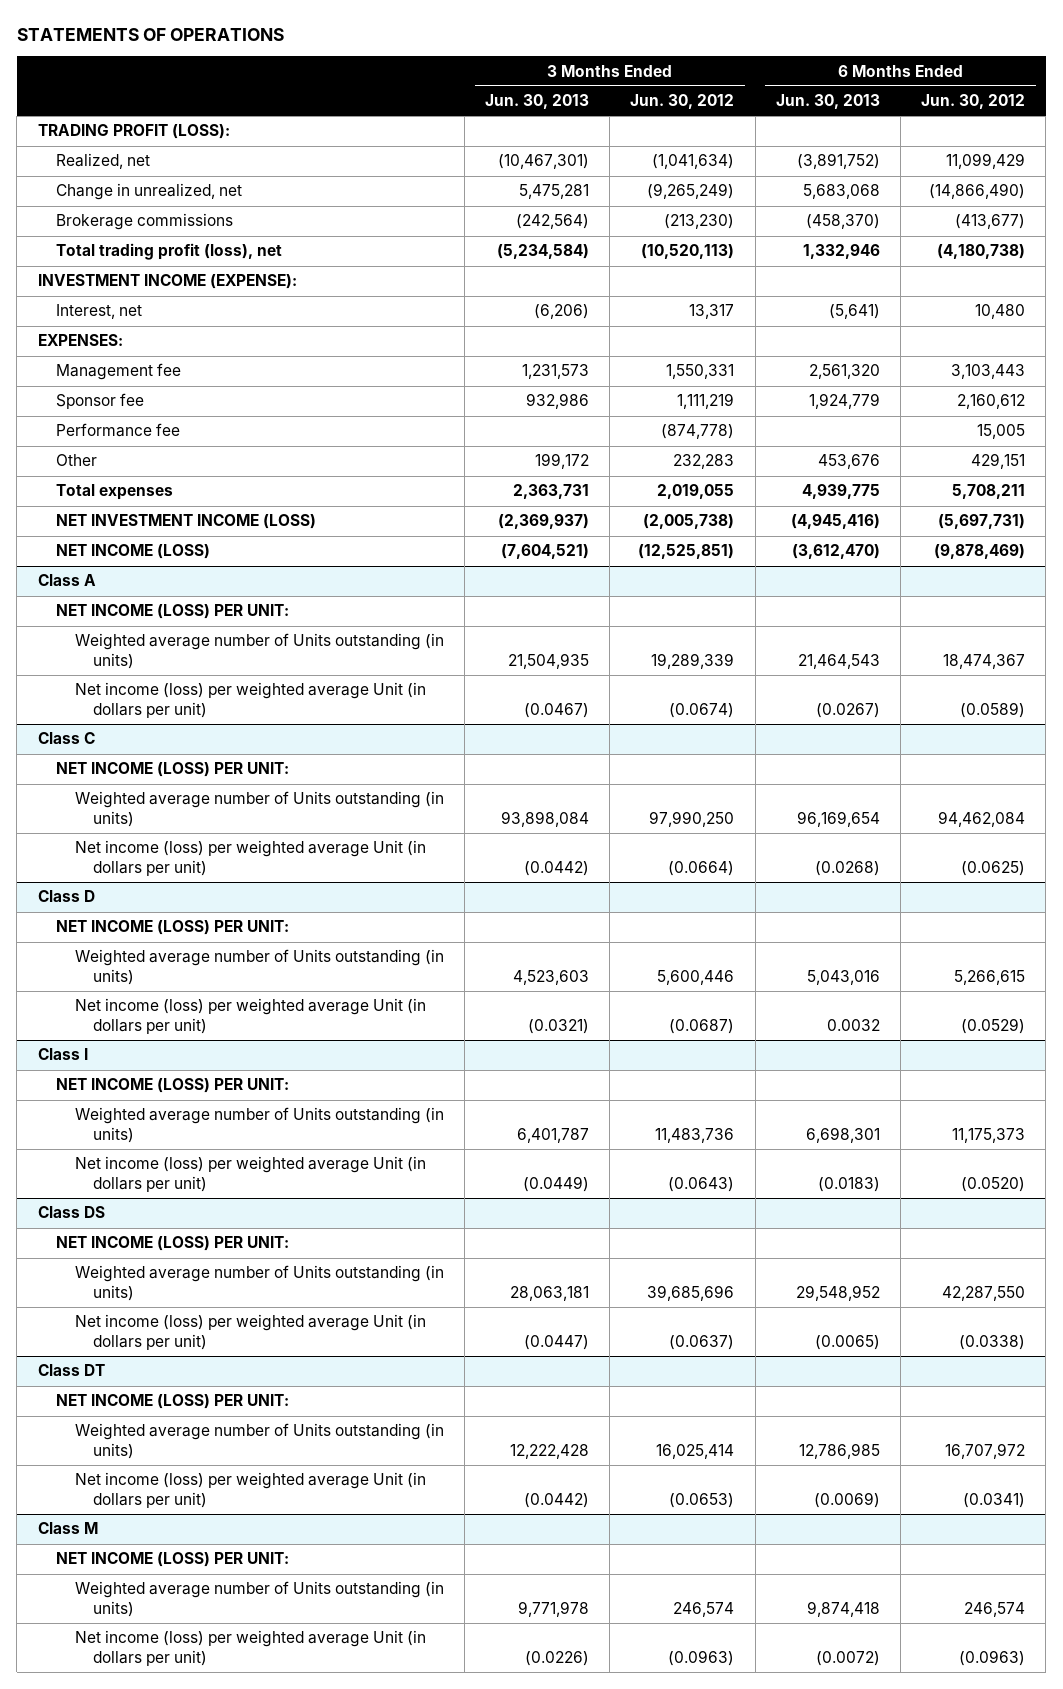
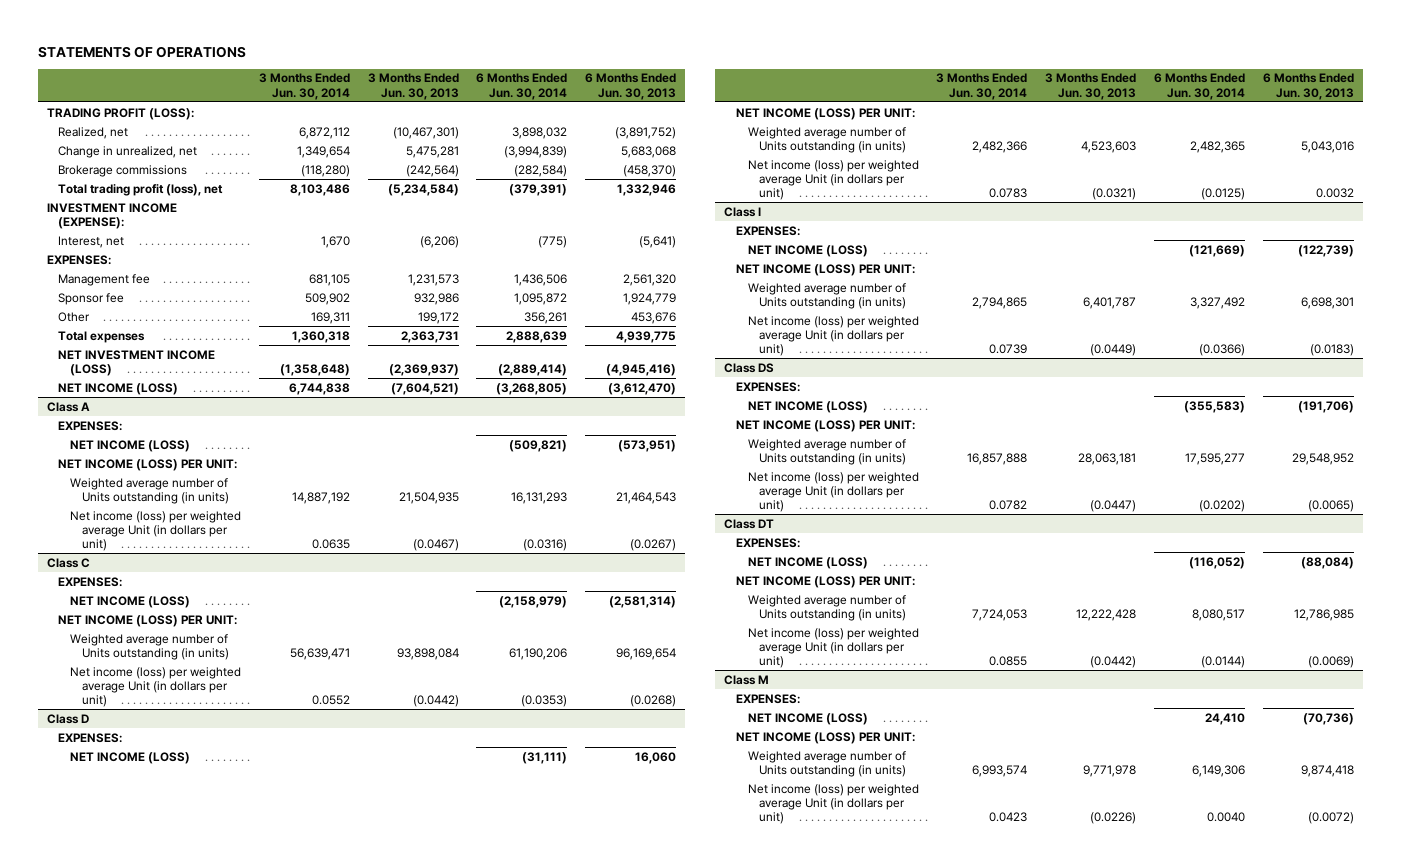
[630,94,735,110] Jun. 30, 2012 -> none
[921,94,1026,110] Jun. 30, 2012 -> none
none -> [258,73,350,100] 3 Months Ended Jun. 30, 2014
none -> [476,73,568,100] 6 Months Ended Jun. 30, 2014
[56,423,181,438] Performance fee -> none
none -> [58,420,123,431] EXPENSES:
none -> [69,439,190,452] NET INCOME (LOSS)
none -> [58,576,123,587] EXPENSES:
none -> [69,595,190,608] NET INCOME (LOSS)
none -> [58,732,123,743] EXPENSES:
none -> [69,751,190,764] NET INCOME (LOSS)
none -> [735,225,800,236] EXPENSES:
none -> [747,244,868,257] NET INCOME (LOSS)
none -> [735,381,800,392] EXPENSES:
none -> [747,400,868,413] NET INCOME (LOSS)
none -> [735,537,800,548] EXPENSES:
none -> [747,556,868,569] NET INCOME (LOSS)
none -> [735,693,800,704] EXPENSES:
none -> [747,712,868,725] NET INCOME (LOSS)

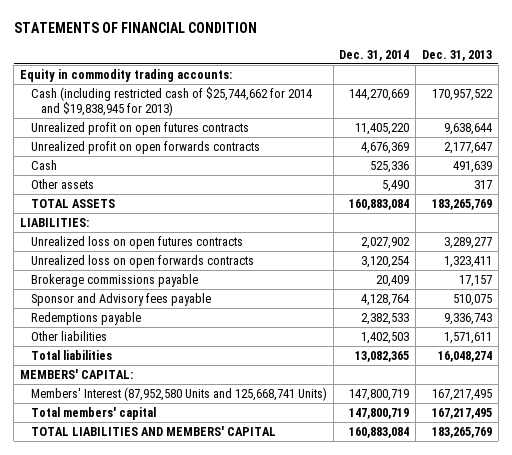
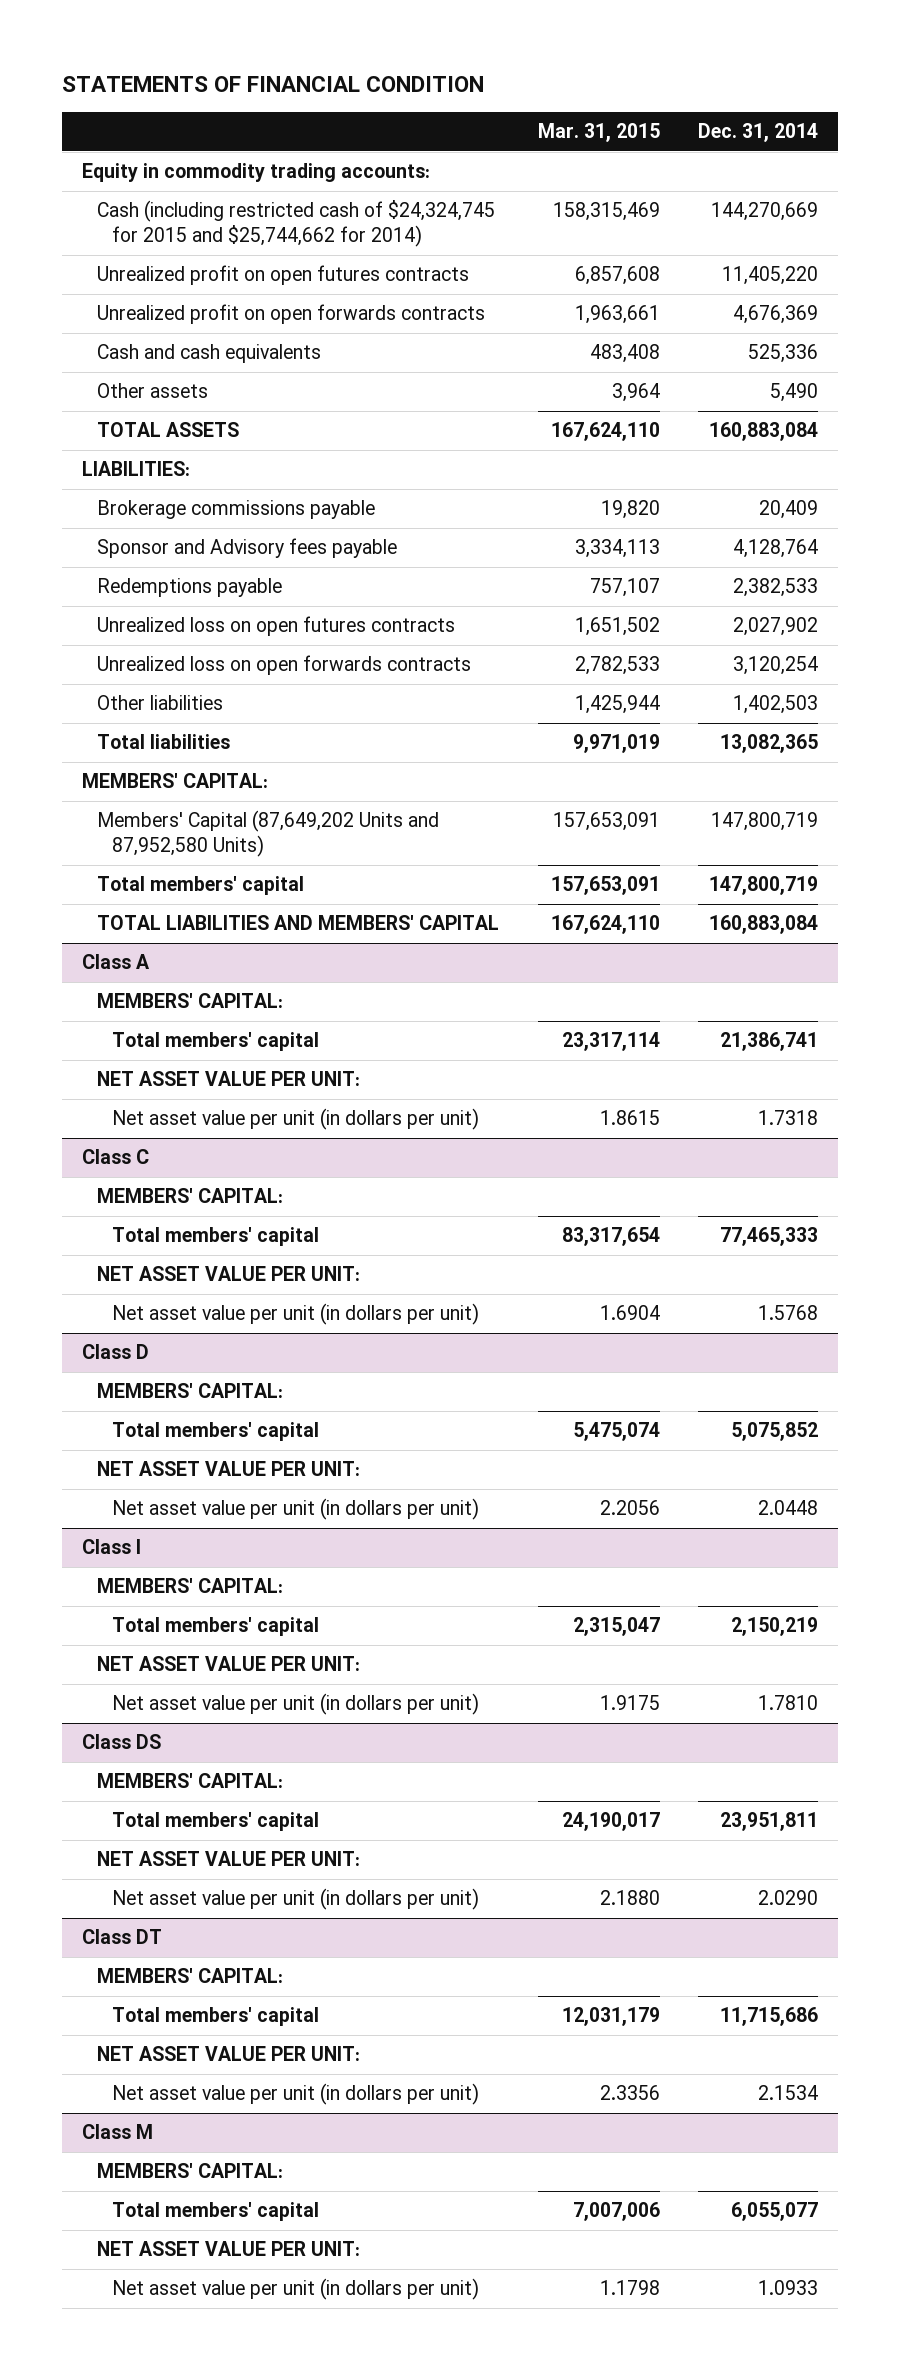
[422,49,493,61] Dec. 31, 2013 -> none
none -> [537,123,660,143] Mar. 31, 2015
[30,86,312,117] Cash (including restricted cash of $25,744,662 for 2014 and $19,838,945 for 2013) -> [96,200,495,248] Cash (including restricted cash of $24,324,745 for 2015 and $25,744,662 for 2014)
[30,159,57,170] Cash -> [96,344,321,364] Cash and cash equivalents
[30,235,243,249] Unrealized loss on open futures contracts -> [96,616,455,637] Unrealized loss on open futures contracts
[30,254,254,268] Unrealized loss on open forwards contracts -> [96,655,471,676] Unrealized loss on open forwards contracts
[30,386,327,401] Members' Interest (87,952,580 Units and 125,668,741 Units) -> [96,810,439,858] Members' Capital (87,649,202 Units and 87,952,580 Units)
none -> [81,954,150,970] Class A
none -> [96,993,283,1009] MEMBERS' CAPITAL:
none -> [111,1032,319,1052] Total members' capital
none -> [96,1071,360,1087] NET ASSET VALUE PER UNIT:
none -> [111,1108,479,1131] Net asset value per unit (in dollars per unit)
none -> [81,1149,149,1165] Class C
none -> [96,1188,283,1204] MEMBERS' CAPITAL:
none -> [111,1227,319,1247] Total members' capital
none -> [96,1266,360,1282] NET ASSET VALUE PER UNIT:
none -> [111,1303,479,1326] Net asset value per unit (in dollars per unit)
none -> [81,1344,149,1360] Class D
none -> [96,1383,283,1399] MEMBERS' CAPITAL:
none -> [111,1422,319,1442] Total members' capital
none -> [96,1461,360,1477] NET ASSET VALUE PER UNIT:
none -> [111,1498,479,1521] Net asset value per unit (in dollars per unit)
none -> [81,1539,141,1555] Class I
none -> [96,1578,283,1594] MEMBERS' CAPITAL:
none -> [111,1617,319,1637] Total members' capital
none -> [96,1656,360,1672] NET ASSET VALUE PER UNIT:
none -> [111,1693,479,1716] Net asset value per unit (in dollars per unit)
none -> [81,1734,161,1750] Class DS
none -> [96,1773,283,1789] MEMBERS' CAPITAL:
none -> [111,1812,319,1832] Total members' capital
none -> [96,1851,360,1867] NET ASSET VALUE PER UNIT:
none -> [111,1888,479,1911] Net asset value per unit (in dollars per unit)
none -> [81,1929,162,1945] Class DT
none -> [96,1968,283,1984] MEMBERS' CAPITAL:
none -> [111,2007,319,2027] Total members' capital
none -> [96,2046,360,2062] NET ASSET VALUE PER UNIT:
none -> [111,2083,479,2106] Net asset value per unit (in dollars per unit)
none -> [81,2124,153,2140] Class M
none -> [96,2163,283,2179] MEMBERS' CAPITAL:
none -> [111,2202,319,2222] Total members' capital
none -> [96,2241,360,2257] NET ASSET VALUE PER UNIT:
none -> [111,2278,479,2301] Net asset value per unit (in dollars per unit)

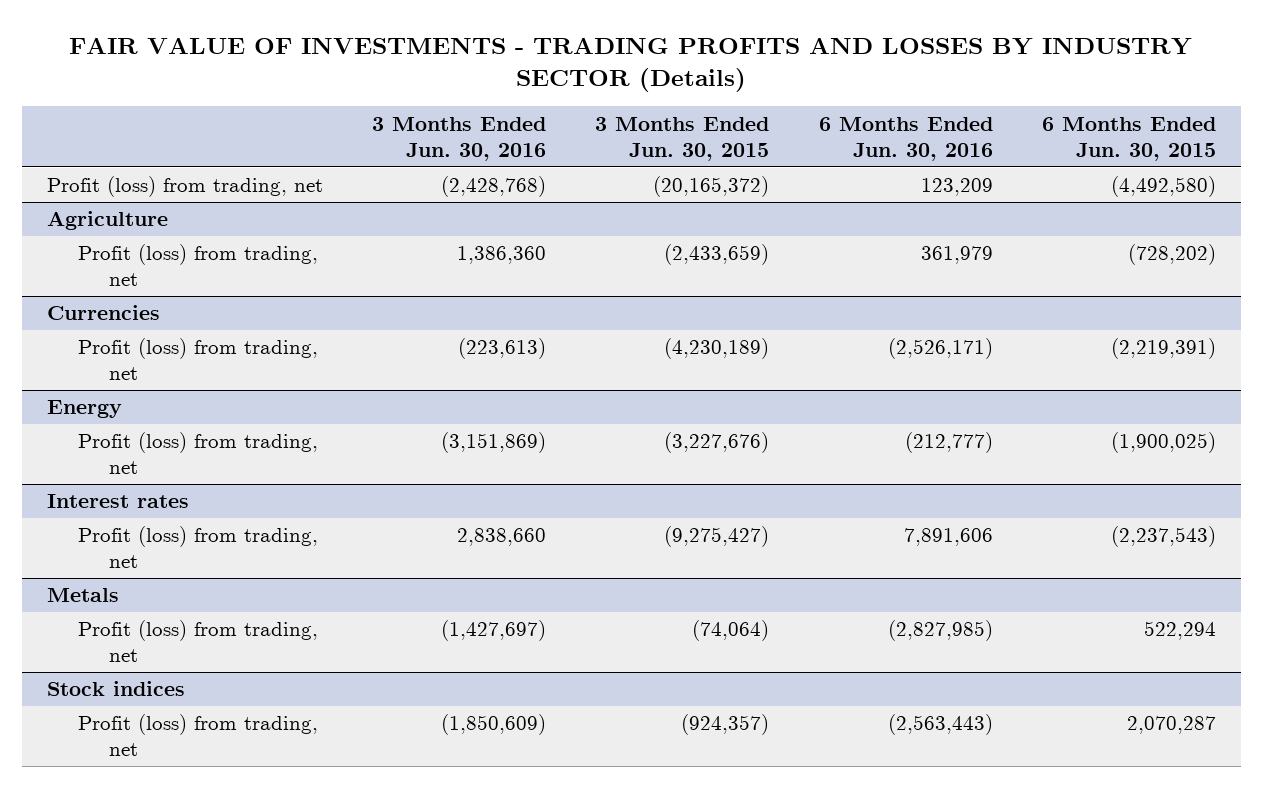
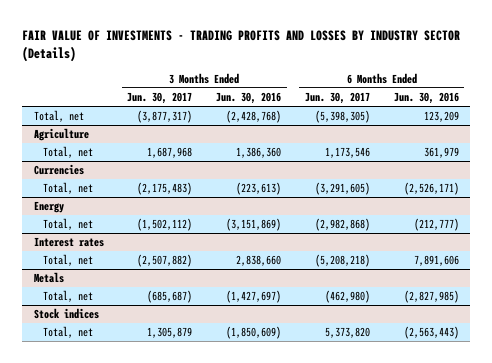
[595,116,770,161] 3 Months Ended Jun. 30, 2015 -> none
[1042,116,1217,161] 6 Months Ended Jun. 30, 2015 -> none
none -> [127,92,193,105] Jun. 30, 2017
none -> [304,92,370,105] Jun. 30, 2017
[46,176,323,198] Profit (loss) from trading, net -> [33,110,84,123] Total, net
[77,244,318,287] Profit (loss) from trading, net -> [42,146,93,159] Total, net
[77,338,318,381] Profit (loss) from trading, net -> [42,182,93,195] Total, net
[77,432,318,475] Profit (loss) from trading, net -> [42,218,93,231] Total, net
[77,526,318,569] Profit (loss) from trading, net -> [42,254,93,267] Total, net
[77,620,318,663] Profit (loss) from trading, net -> [42,290,93,303] Total, net
[77,714,318,757] Profit (loss) from trading, net -> [42,326,93,339] Total, net

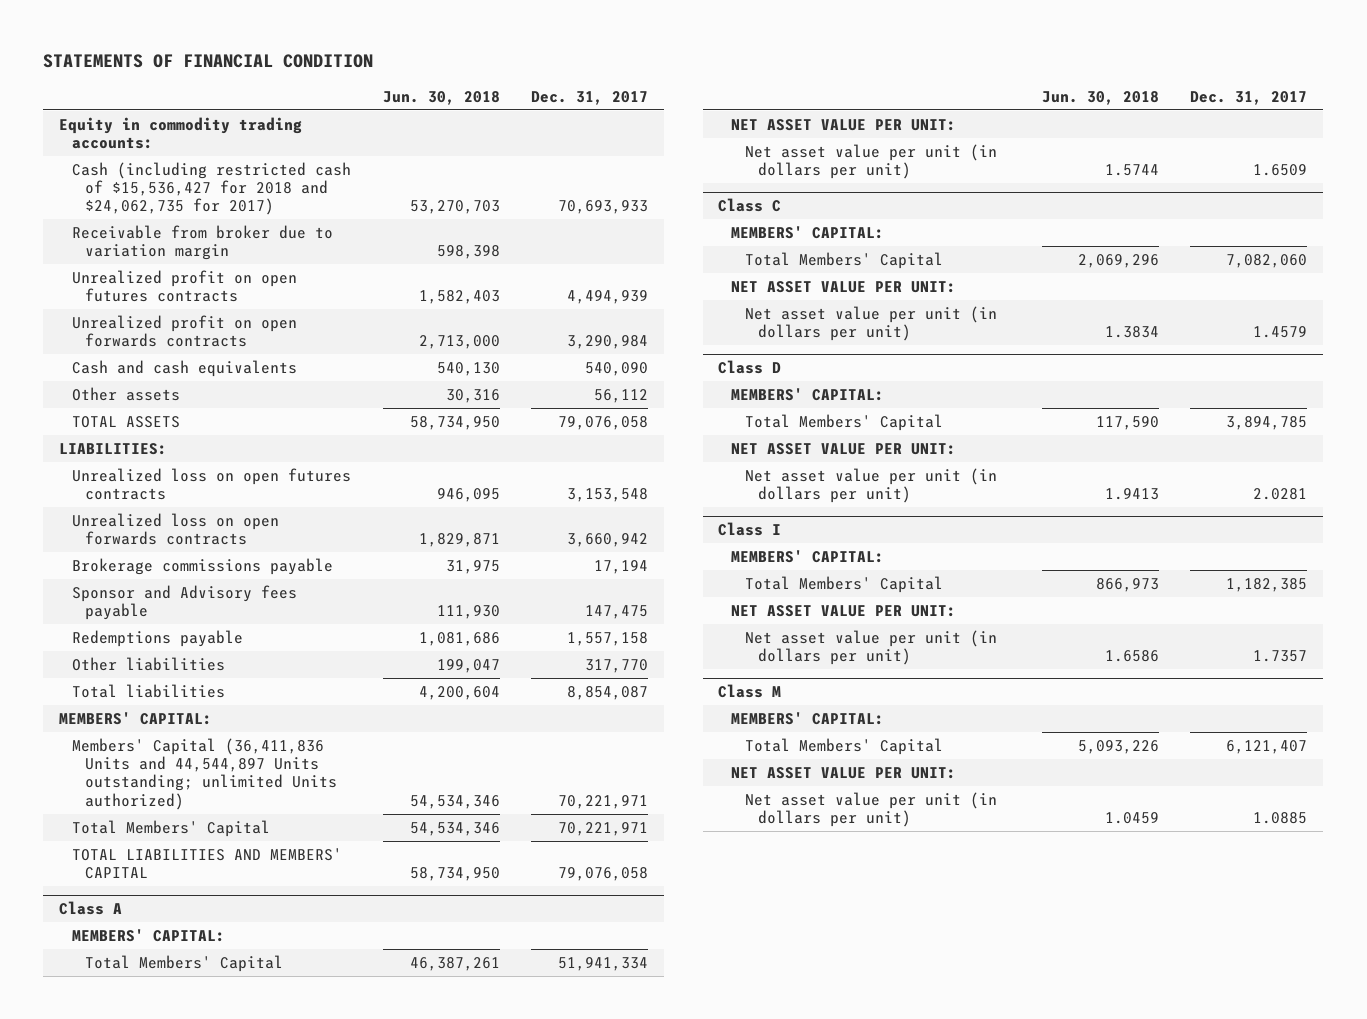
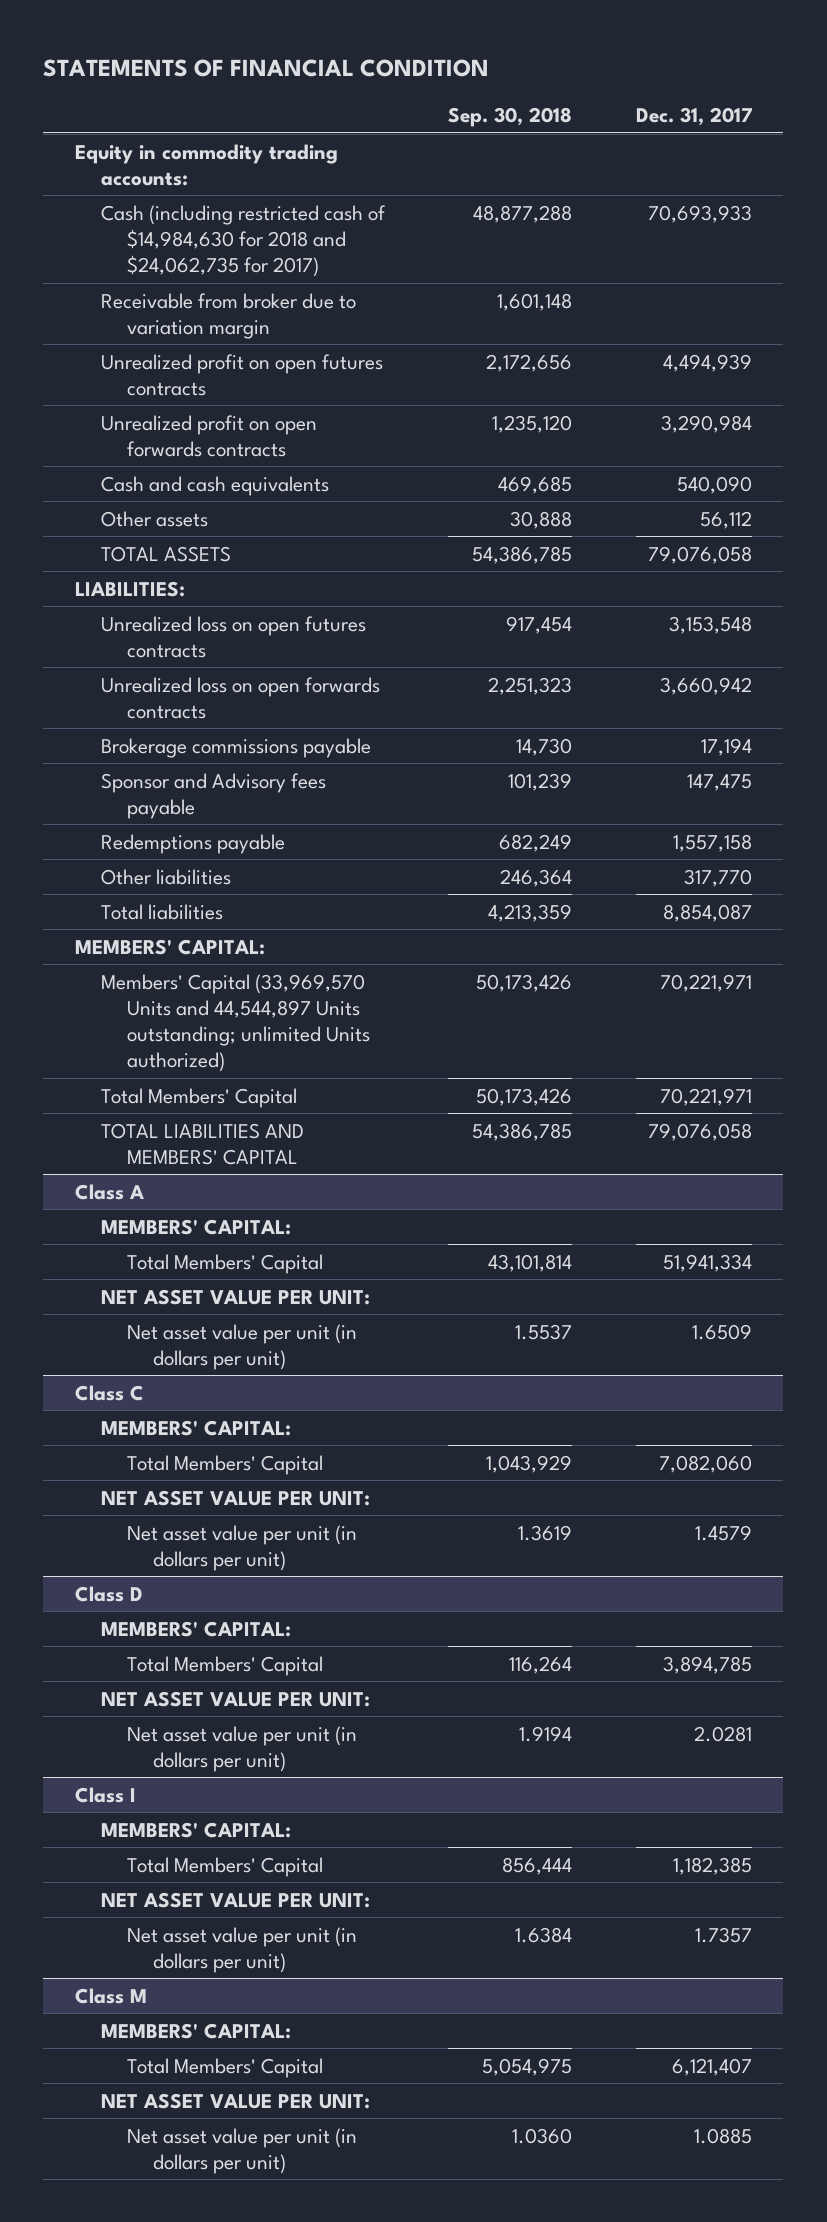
[382,90,500,105] Jun. 30, 2018 -> none
none -> [448,106,573,127] Sep. 30, 2018
[72,161,352,216] Cash (including restricted cash of $15,536,427 for 2018 and $24,062,735 for 2017) -> [101,204,387,277] Cash (including restricted cash of $14,984,630 for 2018 and $24,062,735 for 2017)
[72,737,338,810] Members' Capital (36,411,836 Units and 44,544,897 Units outstanding; unlimited Units authorized) -> [101,973,371,1073] Members' Capital (33,969,570 Units and 44,544,897 Units outstanding; unlimited Units authorized)

